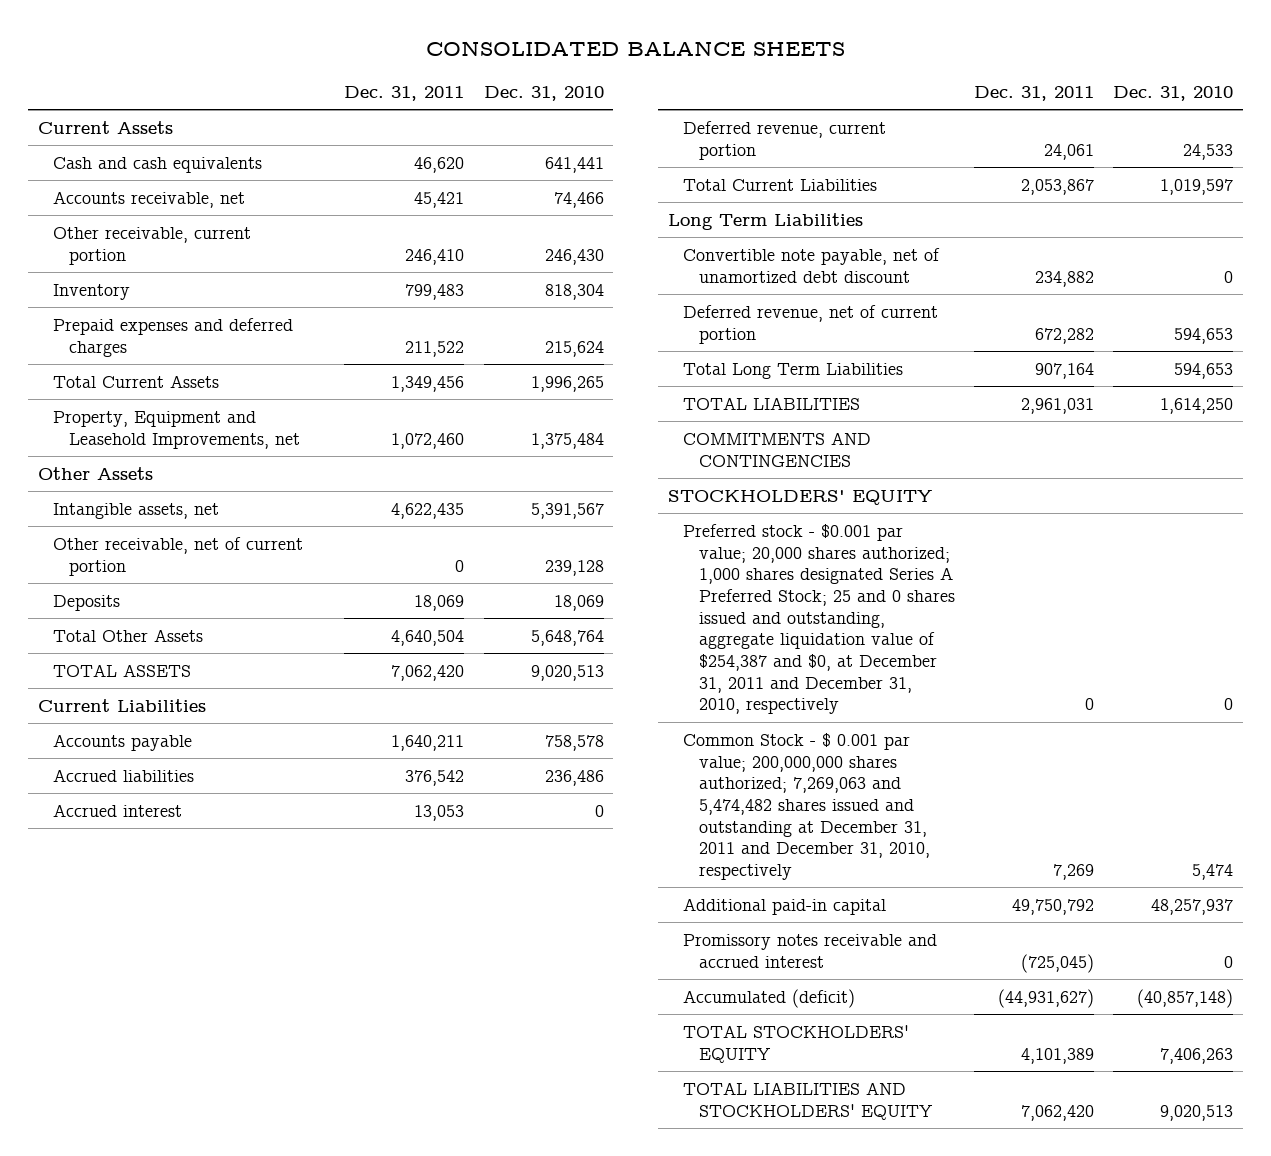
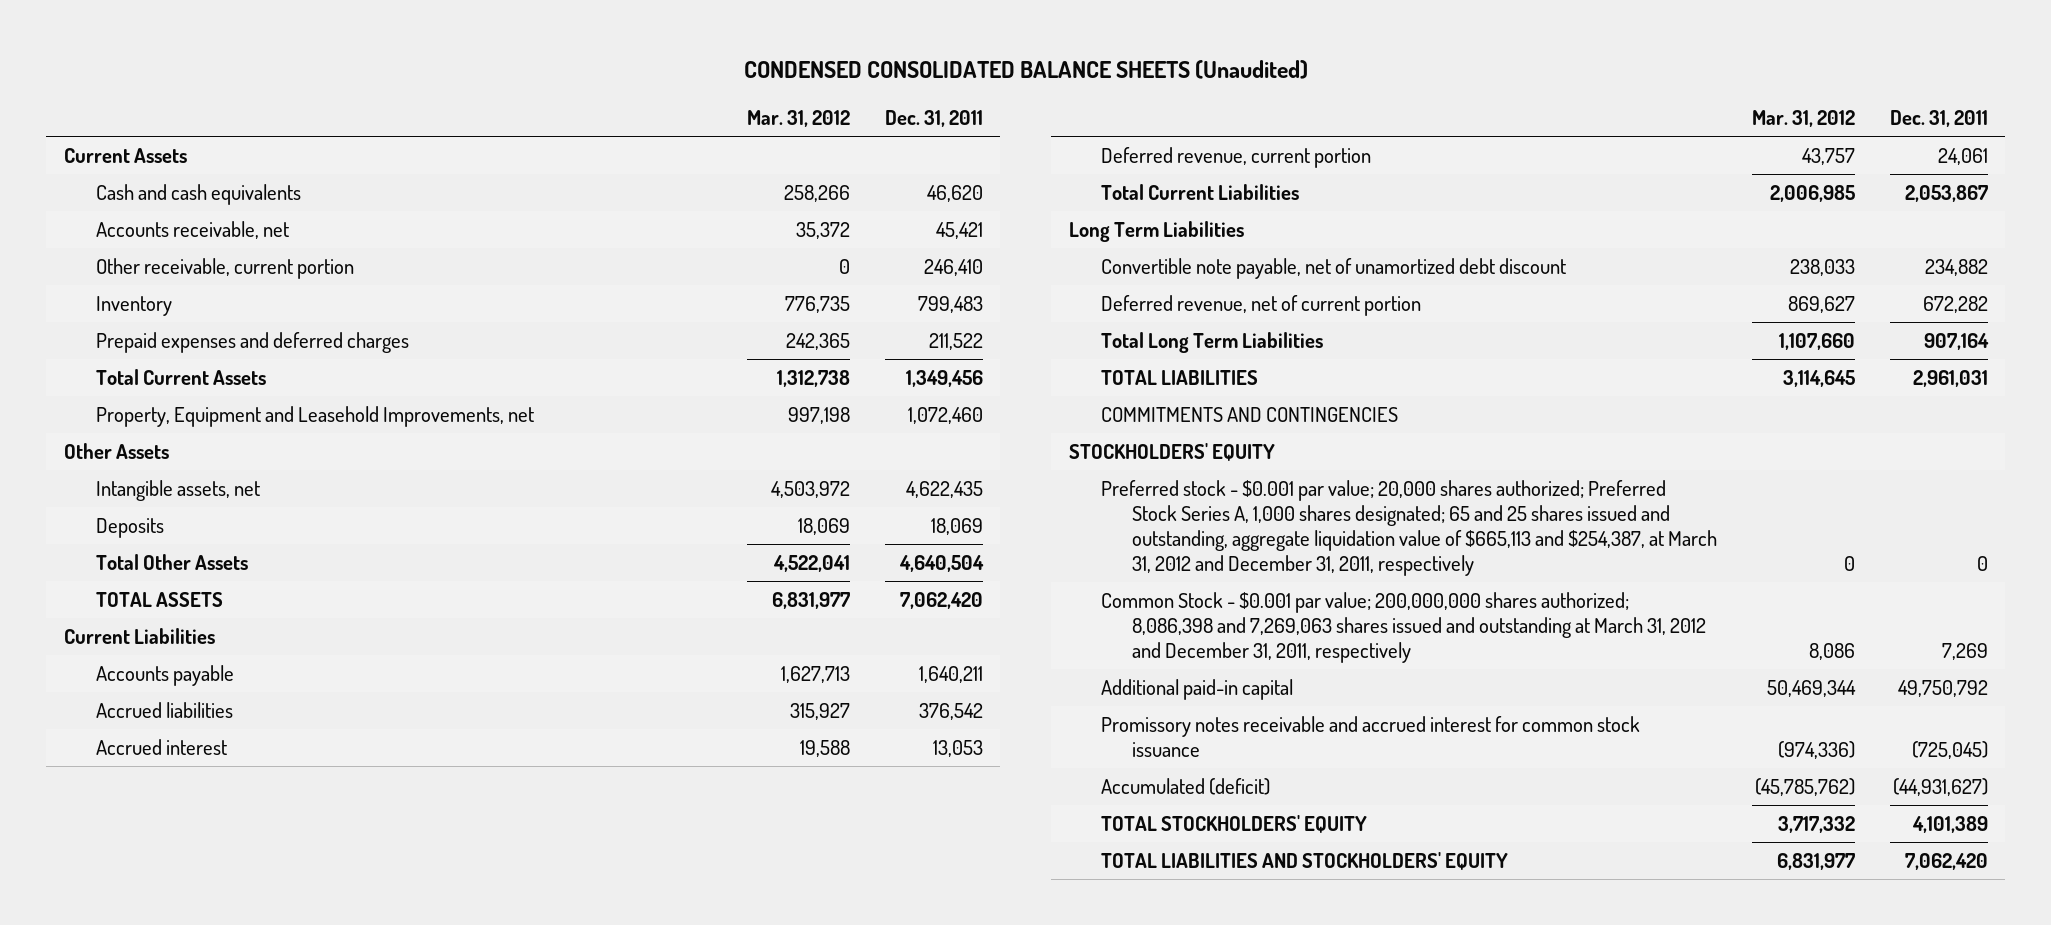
[425,41,845,57] CONSOLIDATED BALANCE SHEETS -> [743,60,1308,80] CONDENSED CONSOLIDATED BALANCE SHEETS (Unaudited)
[483,85,604,101] Dec. 31, 2010 -> none
none -> [747,109,851,127] Mar. 31, 2012
[53,536,304,576] Other receivable, net of current portion -> none
[683,523,955,715] Preferred stock - $0.001 par value; 20,000 shares authorized; 1,000 shares designated Series A Preferred Stock; 25 and 0 shares issued and outstanding, aggregate liquidation value of $254,387 and $0, at December 31, 2011 and December 31, 2010, respectively -> [1100,480,1718,576] Preferred stock - $0.001 par value; 20,000 shares authorized; Preferred Stock Series A, 1,000 shares designated; 65 and 25 shares issued and outstanding, aggregate liquidation value of $665,113 and $254,387, at March 31, 2012 and December 31, 2011, respectively
[683,732,930,880] Common Stock - $ 0.001 par value; 200,000,000 shares authorized; 7,269,063 and 5,474,482 shares issued and outstanding at December 31, 2011 and December 31, 2010, respectively -> [1100,592,1707,663] Common Stock - $0.001 par value; 200,000,000 shares authorized; 8,086,398 and 7,269,063 shares issued and outstanding at March 31, 2012 and December 31, 2011, respectively
[683,933,938,968] Promissory notes receivable and accrued interest -> [1100,716,1640,758] Promissory notes receivable and accrued interest for common stock issuance

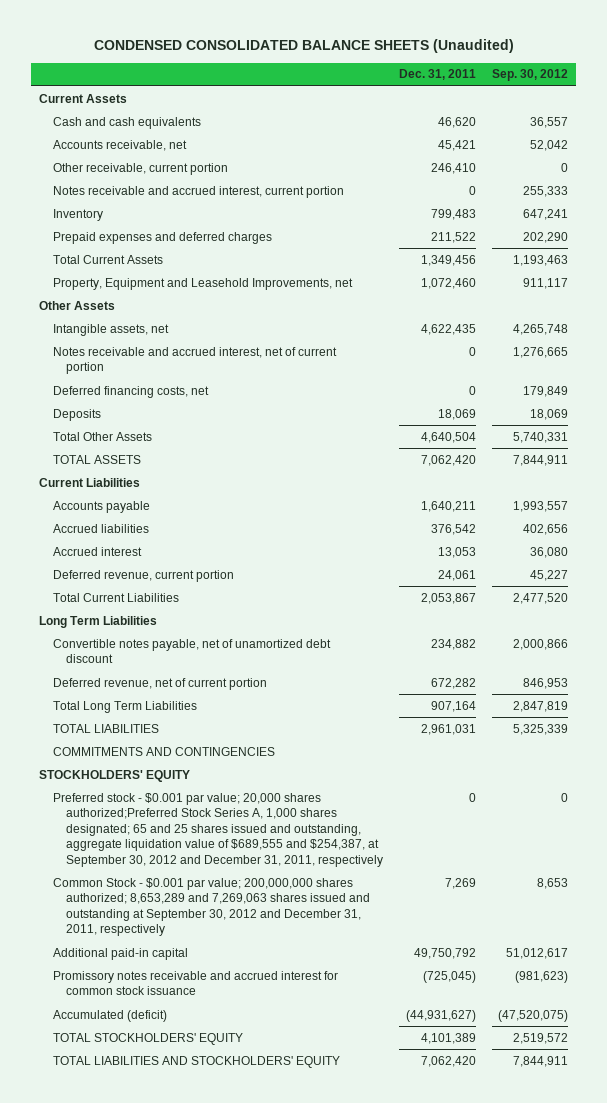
[747,109,851,127] Mar. 31, 2012 -> none
none -> [491,69,568,82] Sep. 30, 2012
none -> [52,185,344,198] Notes receivable and accrued interest, current portion
none -> [52,346,337,375] Notes receivable and accrued interest, net of current portion
none -> [52,385,209,398] Deferred financing costs, net
[1100,258,1566,280] Convertible note payable, net of unamortized debt discount -> [52,638,331,664] Convertible notes payable, net of unamortized debt discount
[1100,480,1718,576] Preferred stock - $0.001 par value; 20,000 shares authorized; Preferred Stock Series A, 1,000 shares designated; 65 and 25 shares issued and outstanding, aggregate liquidation value of $665,113 and $254,387, at March 31, 2012 and December 31, 2011, respectively -> [52,792,384,868] Preferred stock - $0.001 par value; 20,000 shares authorized;Preferred Stock Series A, 1,000 shares designated; 65 and 25 shares issued and outstanding, aggregate liquidation value of $689,555 and $254,387, at September 30, 2012 and December 31, 2011, respectively
[1100,592,1707,663] Common Stock - $0.001 par value; 200,000,000 shares authorized; 8,086,398 and 7,269,063 shares issued and outstanding at March 31, 2012 and December 31, 2011, respectively -> [52,877,371,937] Common Stock - $0.001 par value; 200,000,000 shares authorized; 8,653,289 and 7,269,063 shares issued and outstanding at September 30, 2012 and December 31, 2011, respectively

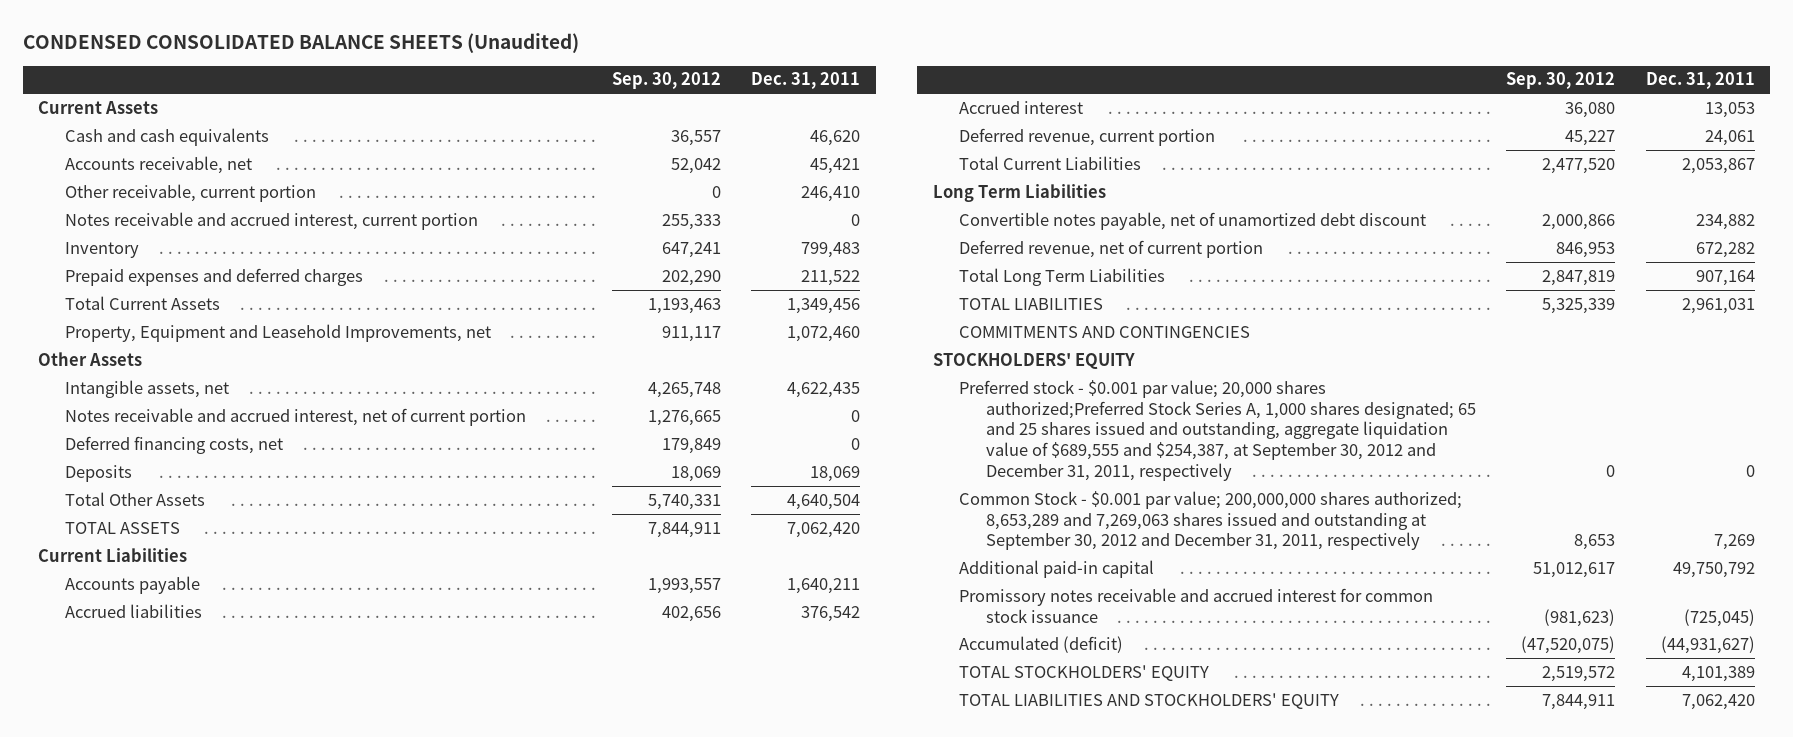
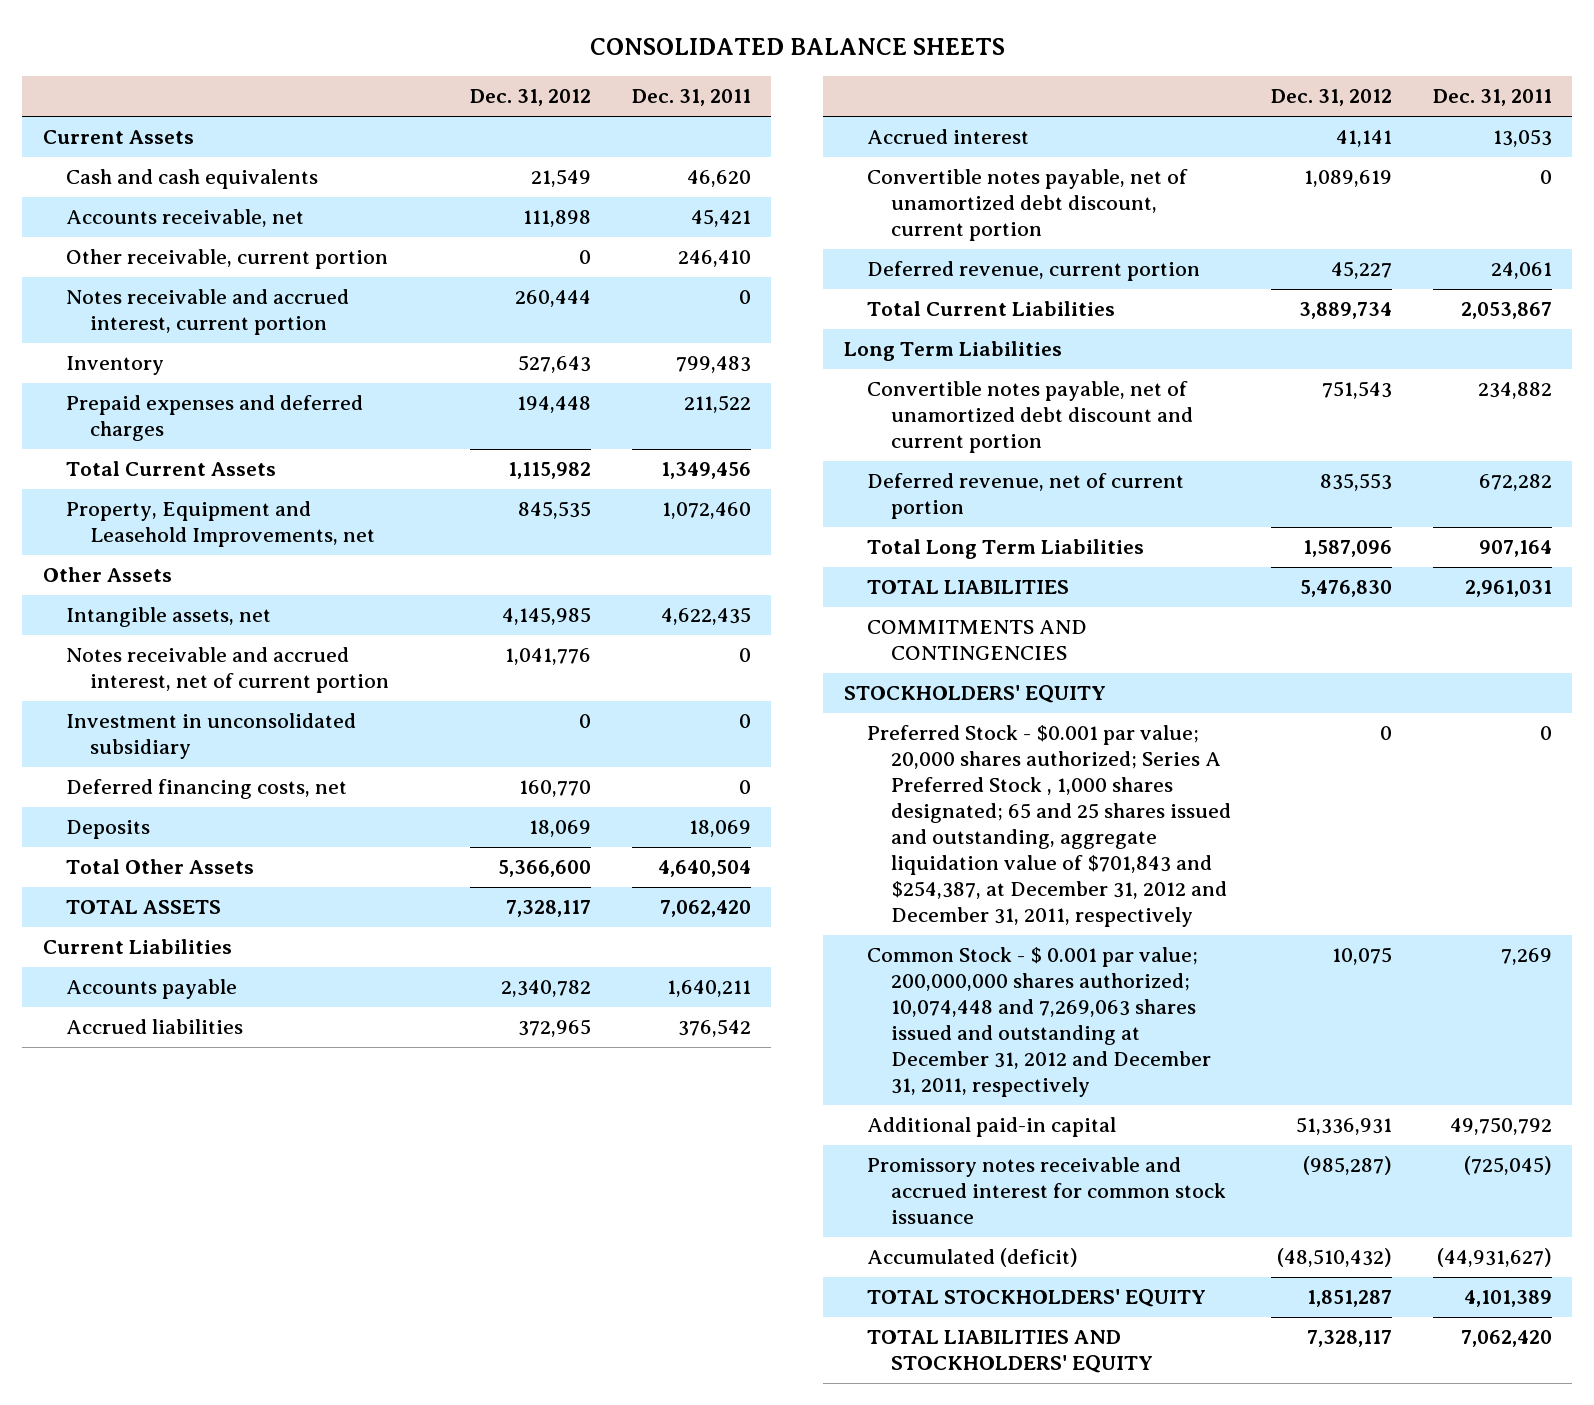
[22,32,579,53] CONDENSED CONSOLIDATED BALANCE SHEETS (Unaudited) -> [590,38,1006,56] CONSOLIDATED BALANCE SHEETS
[611,72,721,90] Sep. 30, 2012 -> none
none -> [470,89,592,107] Dec. 31, 2012
none -> [66,713,357,760] Investment in unconsolidated subsidiary
none -> [867,169,1189,242] Convertible notes payable, net of unamortized debt discount, current portion
[959,211,1427,230] Convertible notes payable, net of unamortized debt discount -> [867,381,1193,454] Convertible notes payable, net of unamortized debt discount and current portion
[959,379,1476,482] Preferred stock - $0.001 par value; 20,000 shares authorized;Preferred Stock Series A, 1,000 shares designated; 65 and 25 shares issued and outstanding, aggregate liquidation value of $689,555 and $254,387, at September 30, 2012 and December 31, 2011, respectively -> [867,725,1231,928] Preferred Stock - $0.001 par value; 20,000 shares authorized; Series A Preferred Stock , 1,000 shares designated; 65 and 25 shares issued and outstanding, aggregate liquidation value of $701,843 and $254,387, at December 31, 2012 and December 31, 2011, respectively
[959,490,1463,551] Common Stock - $0.001 par value; 200,000,000 shares authorized; 8,653,289 and 7,269,063 shares issued and outstanding at September 30, 2012 and December 31, 2011, respectively -> [867,947,1211,1098] Common Stock - $ 0.001 par value; 200,000,000 shares authorized; 10,074,448 and 7,269,063 shares issued and outstanding at December 31, 2012 and December 31, 2011, respectively

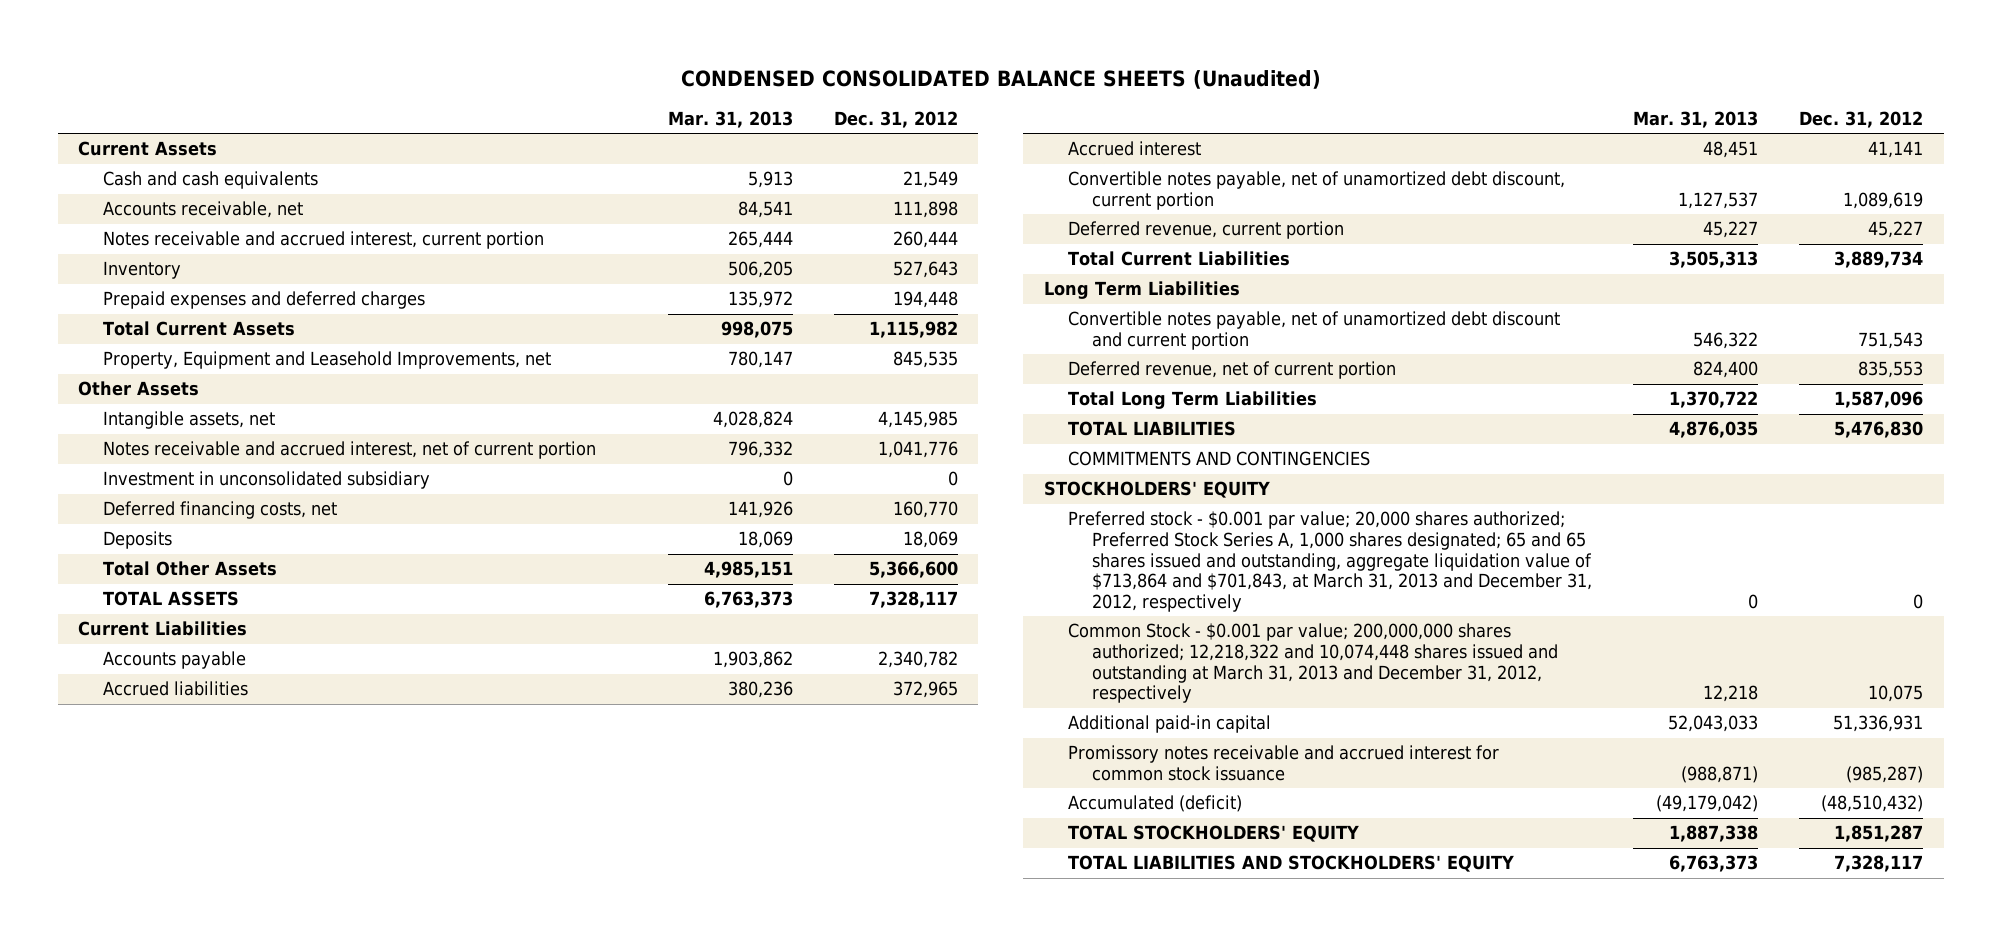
[590,38,1006,56] CONSOLIDATED BALANCE SHEETS -> [680,69,1321,89] CONDENSED CONSOLIDATED BALANCE SHEETS (Unaudited)
[631,89,751,107] Dec. 31, 2011 -> none
none -> [667,110,793,128] Mar. 31, 2013
[66,249,389,270] Other receivable, current portion -> none
[867,725,1231,928] Preferred Stock - $0.001 par value; 20,000 shares authorized; Series A Preferred Stock , 1,000 shares designated; 65 and 25 shares issued and outstanding, aggregate liquidation value of $701,843 and $254,387, at December 31, 2012 and December 31, 2011, respectively -> [1067,511,1593,613] Preferred stock - $0.001 par value; 20,000 shares authorized; Preferred Stock Series A, 1,000 shares designated; 65 and 65 shares issued and outstanding, aggregate liquidation value of $713,864 and $701,843, at March 31, 2013 and December 31, 2012, respectively
[867,947,1211,1098] Common Stock - $ 0.001 par value; 200,000,000 shares authorized; 10,074,448 and 7,269,063 shares issued and outstanding at December 31, 2012 and December 31, 2011, respectively -> [1067,623,1559,704] Common Stock - $0.001 par value; 200,000,000 shares authorized; 12,218,322 and 10,074,448 shares issued and outstanding at March 31, 2013 and December 31, 2012, respectively

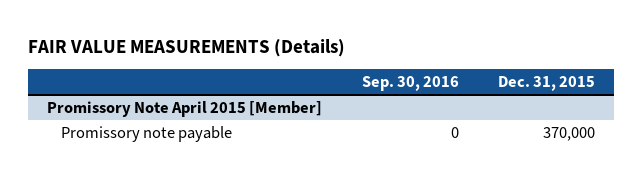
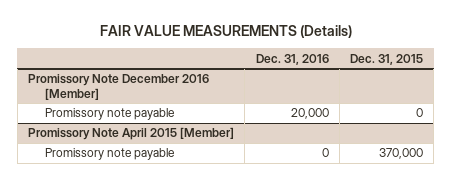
[361,76,459,92] Sep. 30, 2016 -> none
none -> [255,53,329,65] Dec. 31, 2016
none -> [28,74,210,100] Promissory Note December 2016 [Member]
none -> [45,108,176,121] Promissory note payable

